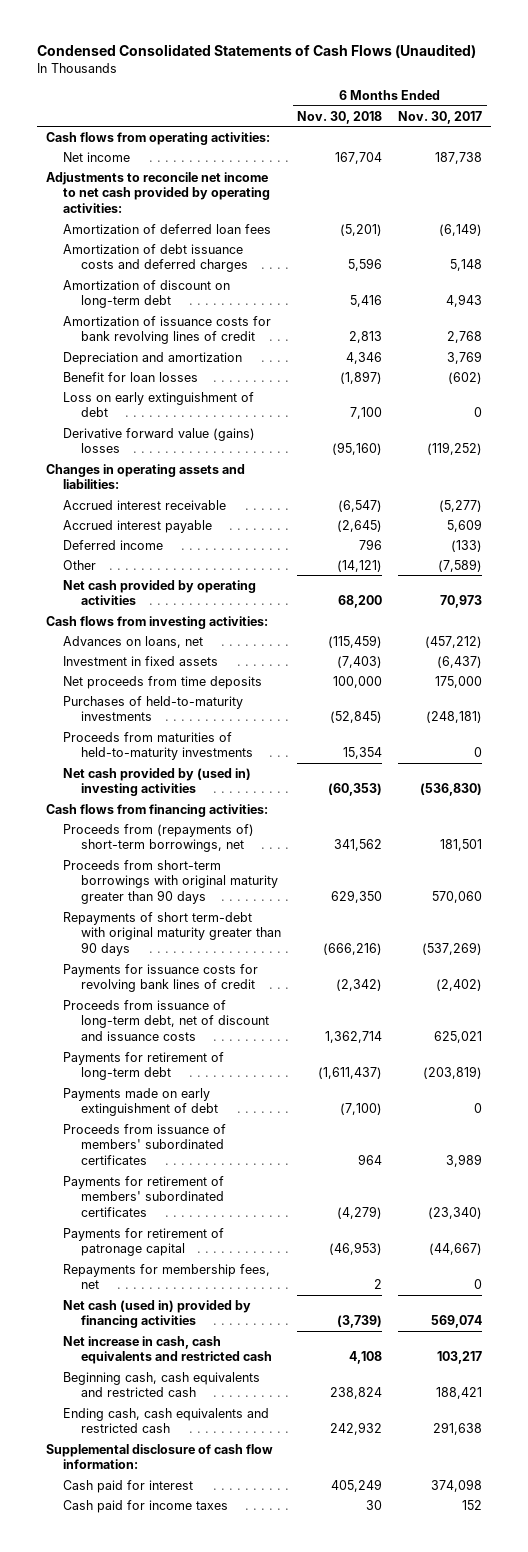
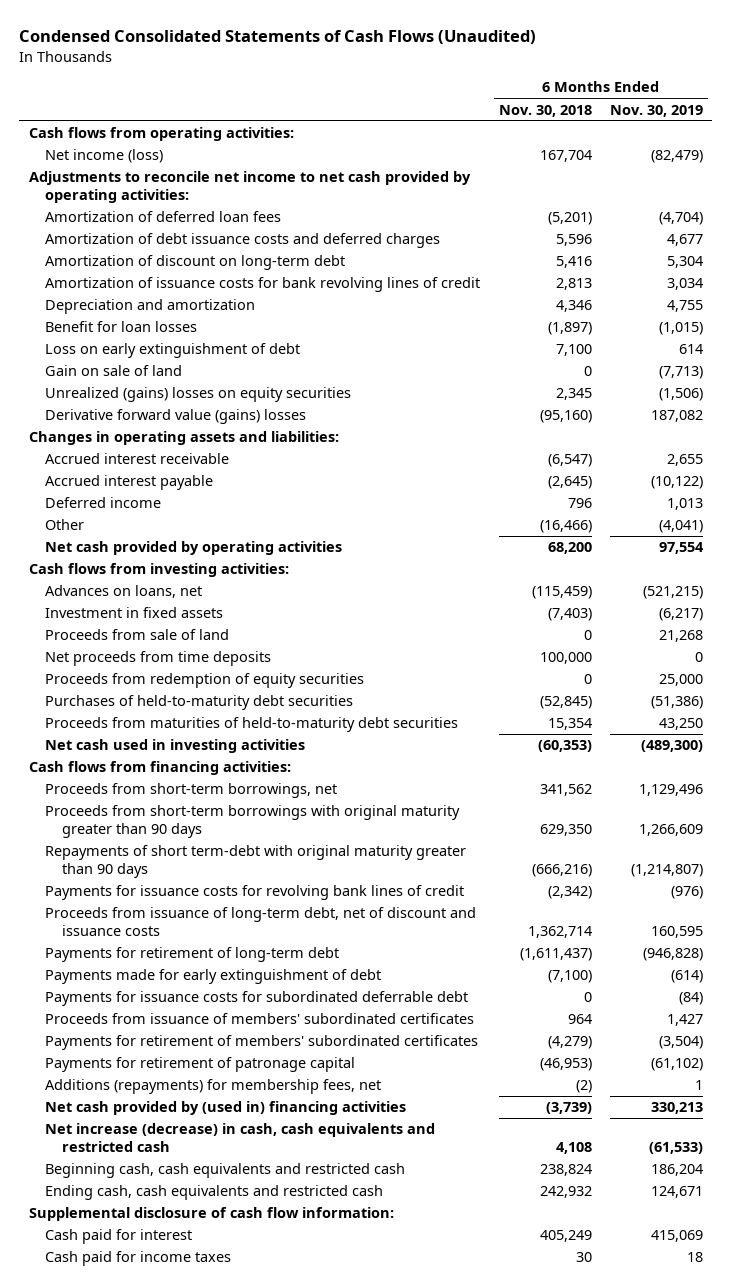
[398,110,483,124] Nov. 30, 2017 -> none
none -> [610,104,704,117] Nov. 30, 2019
[63,151,131,162] Net income -> [45,149,164,164] Net income (loss)
none -> [45,365,183,377] Gain on sale of land
none -> [45,387,352,403] Unrealized (gains) losses on equity securities
[337,559,383,572] (14,121) -> [539,520,592,534] (16,466)
none -> [45,629,230,641] Proceeds from sale of land
none -> [45,673,365,689] Proceeds from redemption of equity securities
[63,695,244,722] Purchases of held-to-maturity investments -> [45,695,354,711] Purchases of held-to-maturity debt securities
[63,731,253,761] Proceeds from maturities of held-to-maturity investments -> [45,717,459,733] Proceeds from maturities of held-to-maturity debt securities
[63,767,252,797] Net cash provided by (used in) investing activities -> [45,739,306,754] Net cash used in investing activities
[63,823,255,853] Proceeds from (repayments of) short-term borrowings, net -> [45,783,338,799] Proceeds from short-term borrowings, net
[63,1087,218,1117] Payments made on early extinguishment of debt -> [45,969,382,985] Payments made for early extinguishment of debt
none -> [45,991,469,1007] Payments for issuance costs for subordinated deferrable debt
[63,1263,271,1290] Repayments for membership fees, net -> [45,1079,382,1095] Additions (repayments) for membership fees, net
[374,1279,383,1290] 2 -> [575,1080,592,1094] (2)
[63,1299,252,1329] Net cash (used in) provided by financing activities -> [45,1101,407,1116] Net cash provided by (used in) financing activities
[63,1335,272,1365] Net increase in cash, cash equivalents and restricted cash -> [45,1123,436,1153] Net increase (decrease) in cash, cash equivalents and restricted cash

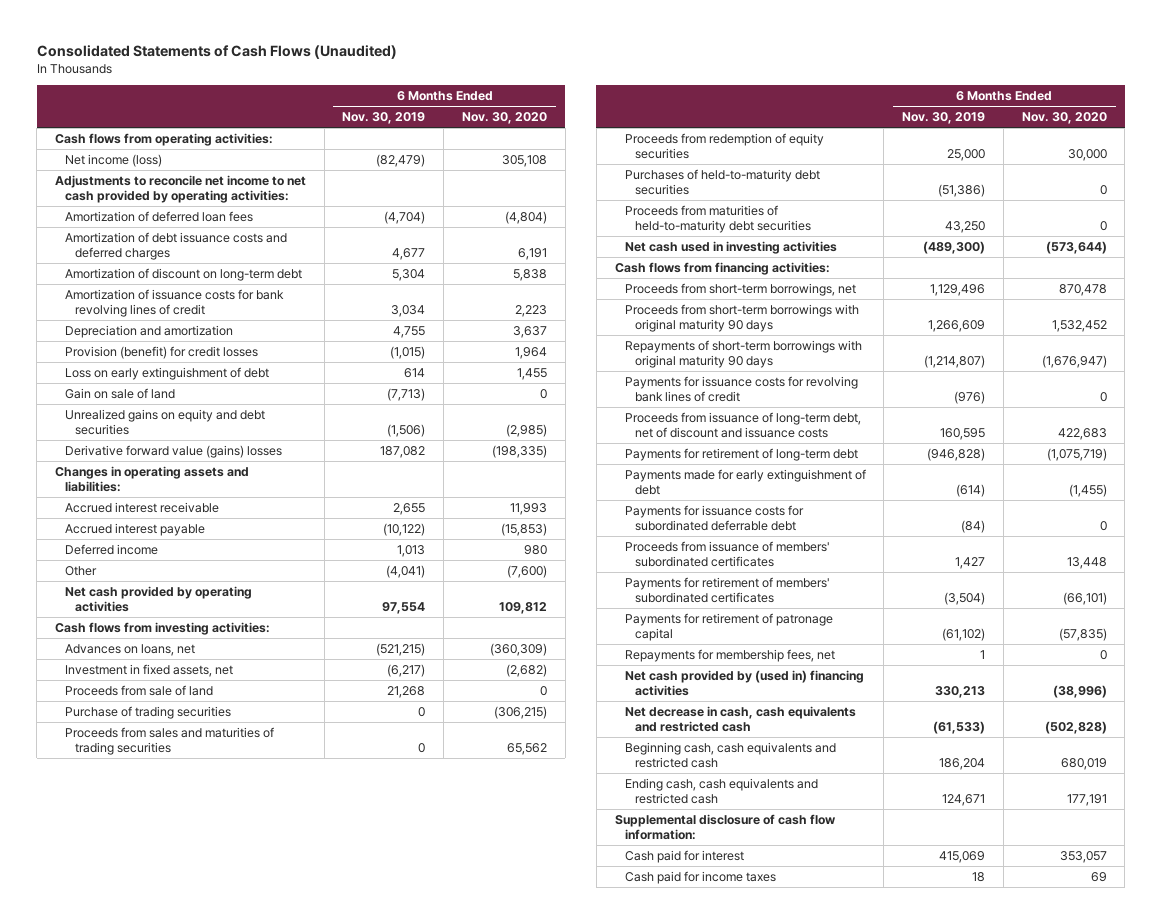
[19,29,537,44] Condensed Consolidated Statements of Cash Flows (Unaudited) -> [36,44,397,59] Consolidated Statements of Cash Flows (Unaudited)
[498,104,592,117] Nov. 30, 2018 -> none
none -> [461,112,547,125] Nov. 30, 2020
[45,321,198,333] Benefit for loan losses -> [64,345,258,359] Provision (benefit) for credit losses
[45,387,352,403] Unrealized (gains) losses on equity securities -> [64,408,265,436] Unrealized gains on equity and debt securities
[45,607,224,619] Investment in fixed assets -> [64,663,233,677] Investment in fixed assets, net
[45,651,272,667] Net proceeds from time deposits -> none
none -> [64,705,231,719] Purchase of trading securities
none -> [64,726,274,756] Proceeds from sales and maturities of trading securities
[45,805,461,839] Proceeds from short-term borrowings with original maturity greater than 90 days -> [624,303,859,333] Proceeds from short-term borrowings with original maturity 90 days
[45,845,467,879] Repayments of short term-debt with original maturity greater than 90 days -> [624,339,862,369] Repayments of short-term borrowings with original maturity 90 days
[45,1079,382,1095] Additions (repayments) for membership fees, net -> [624,648,835,662] Repayments for membership fees, net
[45,1123,436,1153] Net increase (decrease) in cash, cash equivalents and restricted cash -> [624,705,856,733] Net decrease in cash, cash equivalents and restricted cash

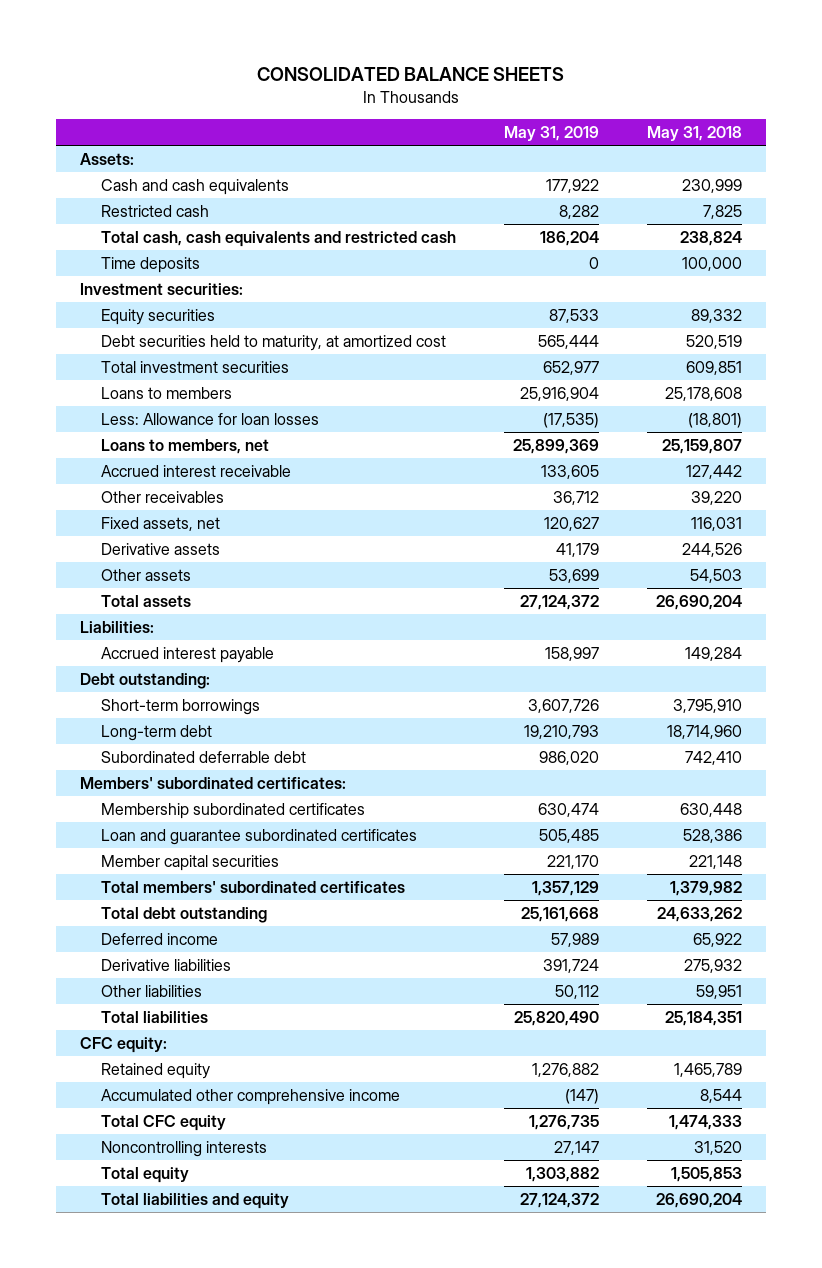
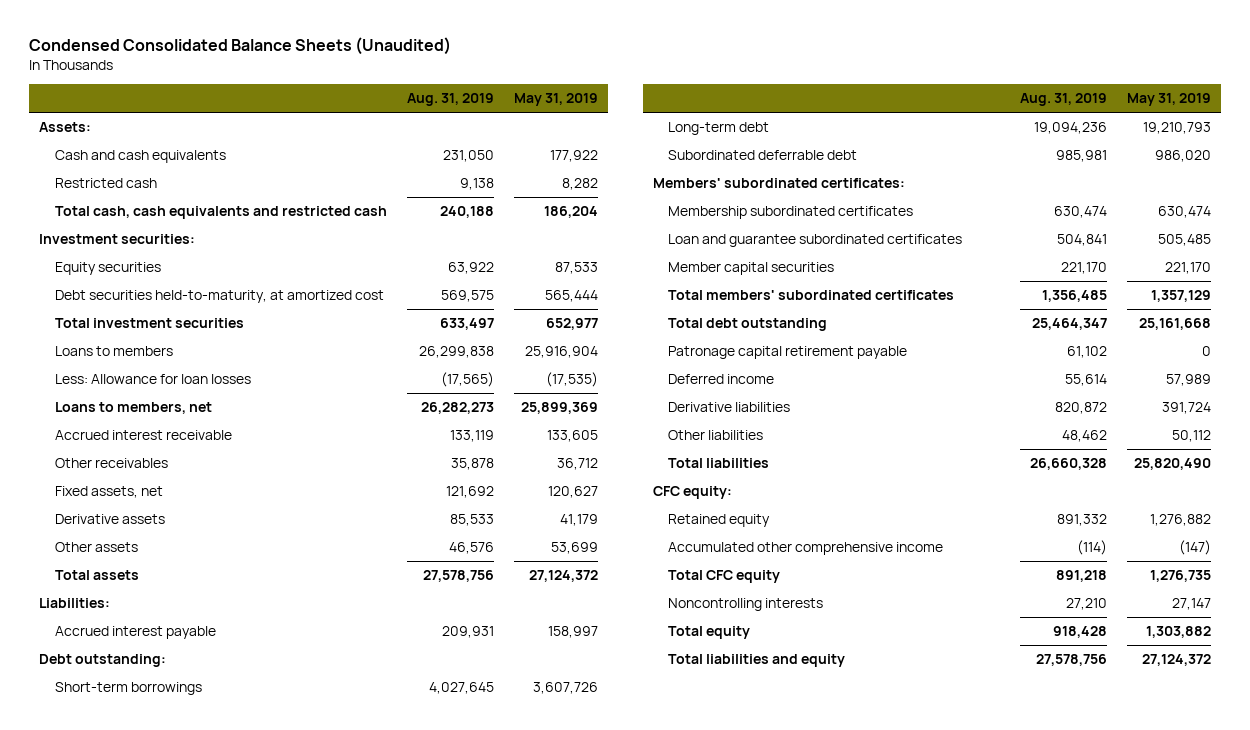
[256,66,564,81] CONSOLIDATED BALANCE SHEETS -> [29,37,452,56] Condensed Consolidated Balance Sheets (Unaudited)
[647,126,743,142] May 31, 2018 -> none
none -> [406,93,494,107] Aug. 31, 2019
[101,257,201,274] Time deposits -> none
[101,335,447,352] Debt securities held to maturity, at amortized cost -> [55,290,385,304] Debt securities held-to-maturity, at amortized cost
none -> [668,346,908,360] Patronage capital retirement payable

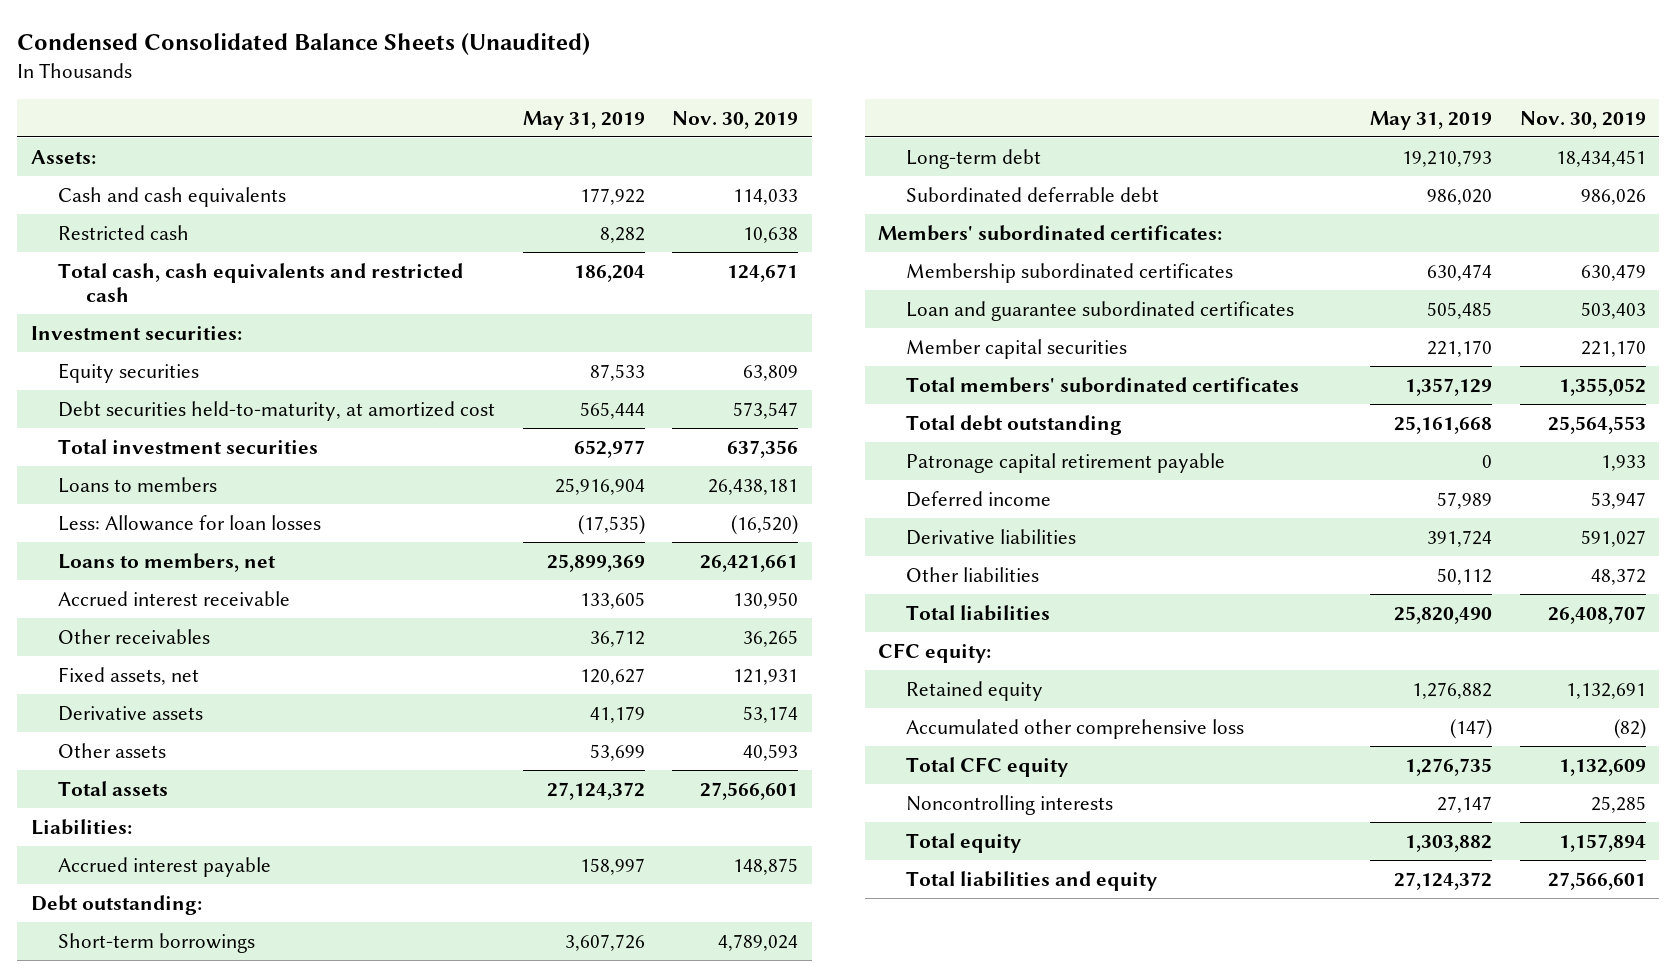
[406,93,494,107] Aug. 31, 2019 -> none
none -> [672,110,799,129] Nov. 30, 2019
[668,542,944,556] Accumulated other comprehensive income -> [905,718,1244,739] Accumulated other comprehensive loss

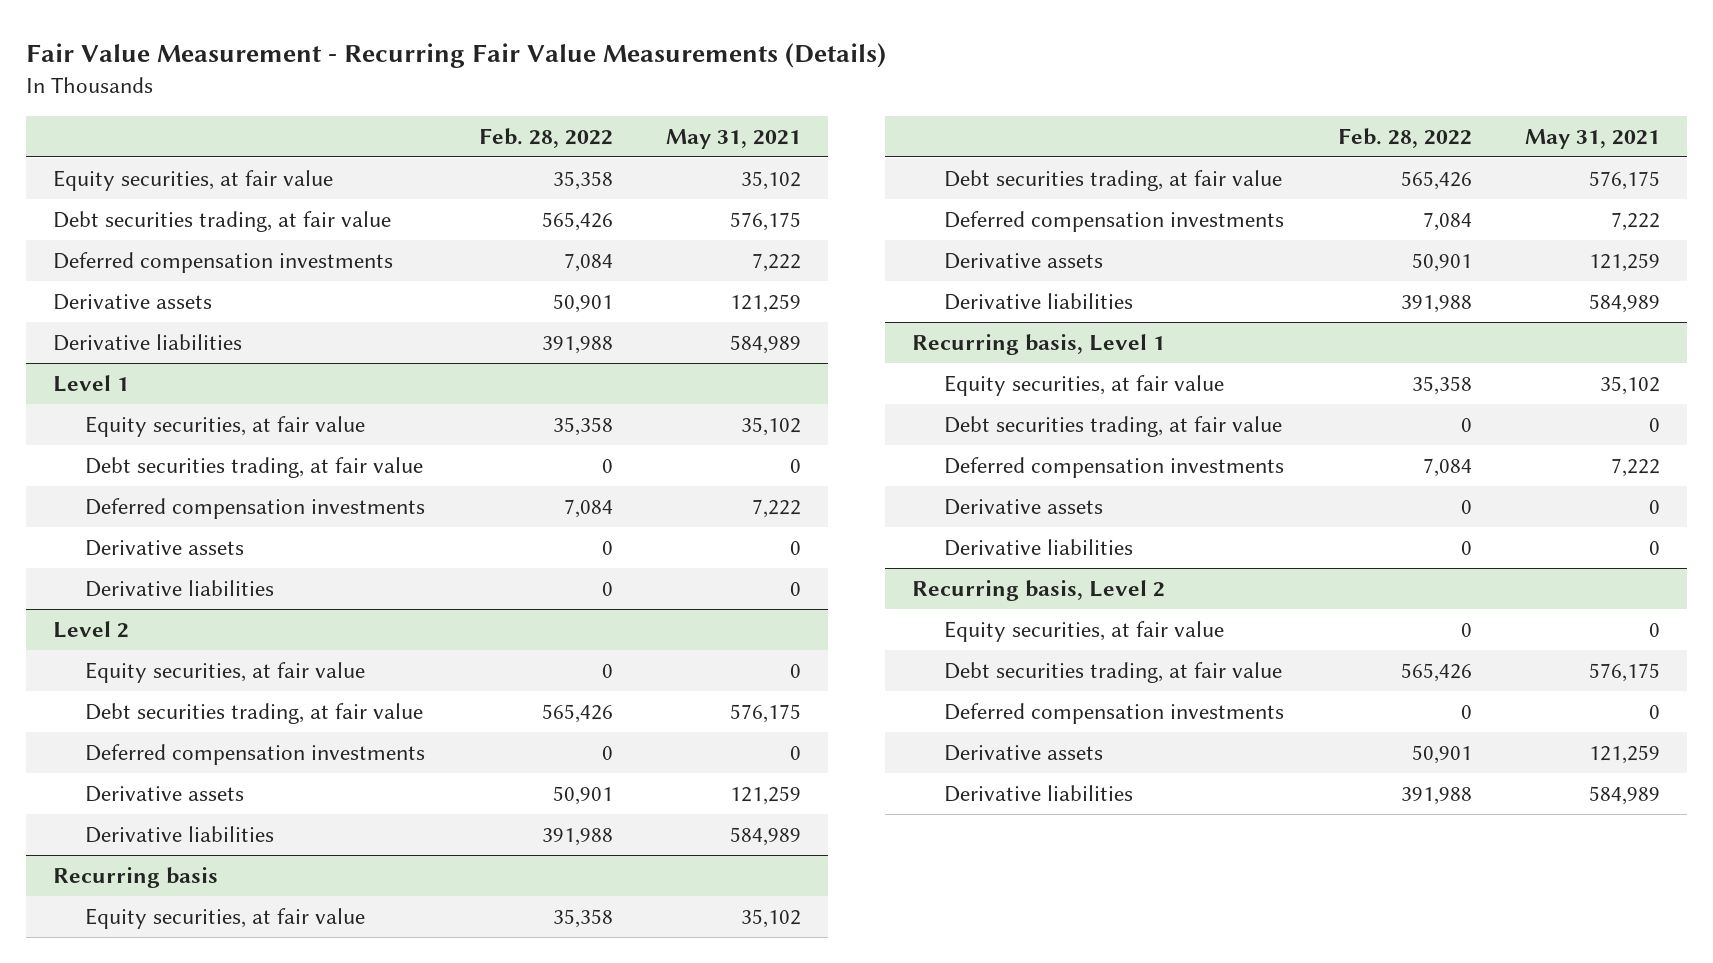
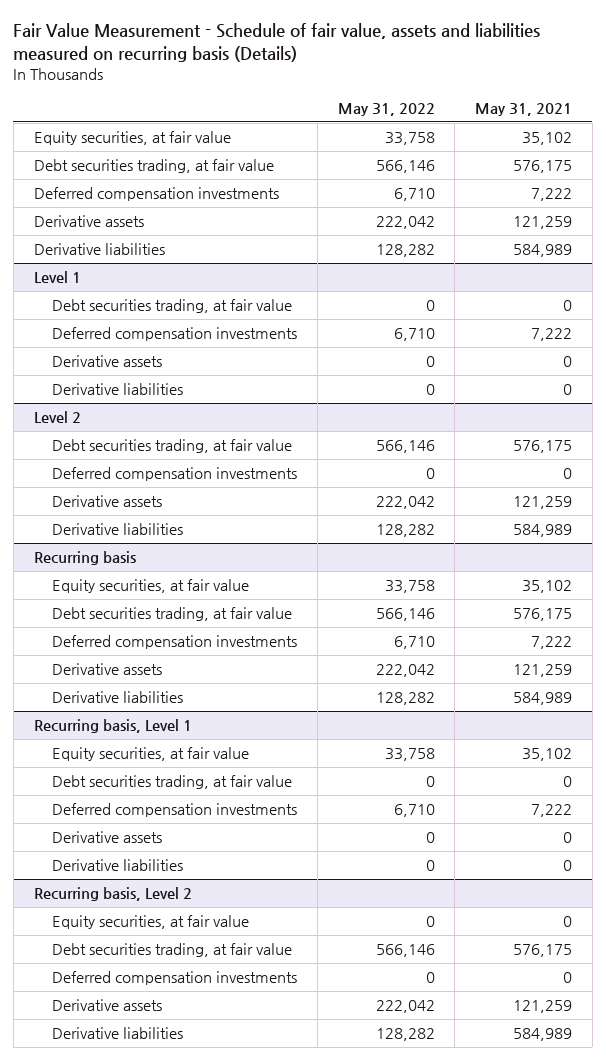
[26,42,887,68] Fair Value Measurement - Recurring Fair Value Measurements (Details) -> [13,23,541,63] Fair Value Measurement - Schedule of fair value, assets and liabilities measured on recurring basis (Details)
[478,127,613,148] Feb. 28, 2022 -> none
none -> [337,102,435,116] May 31, 2022
[85,415,366,437] Equity securities, at fair value -> none
[85,661,366,683] Equity securities, at fair value -> none

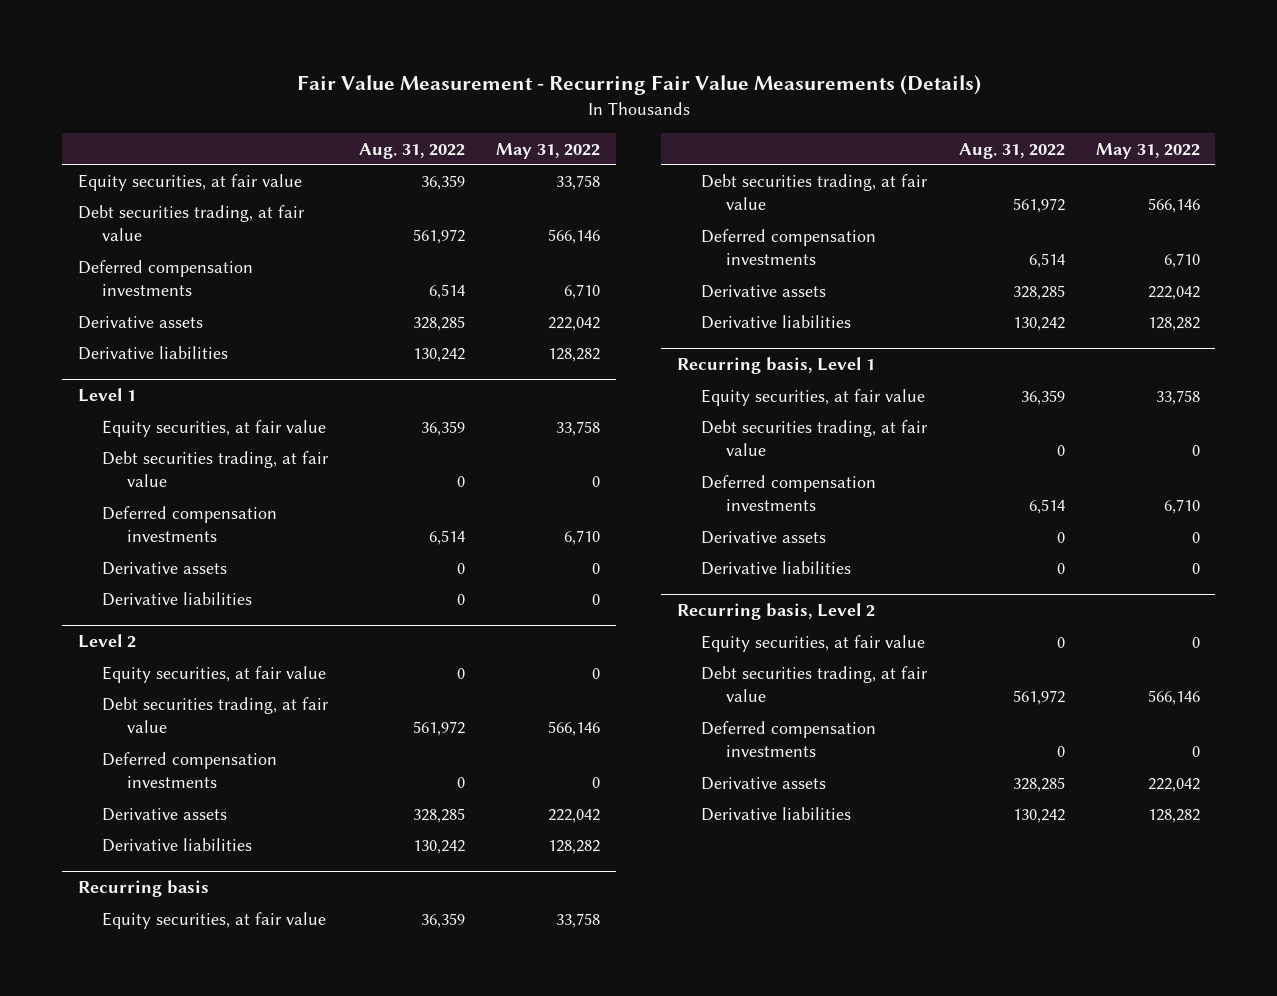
[13,23,541,63] Fair Value Measurement - Schedule of fair value, assets and liabilities measured on recurring basis (Details) -> [296,75,981,96] Fair Value Measurement - Recurring Fair Value Measurements (Details)
[474,102,572,116] May 31, 2021 -> none
none -> [359,142,466,159] Aug. 31, 2022
none -> [102,419,327,437] Equity securities, at fair value
none -> [102,665,327,683] Equity securities, at fair value

